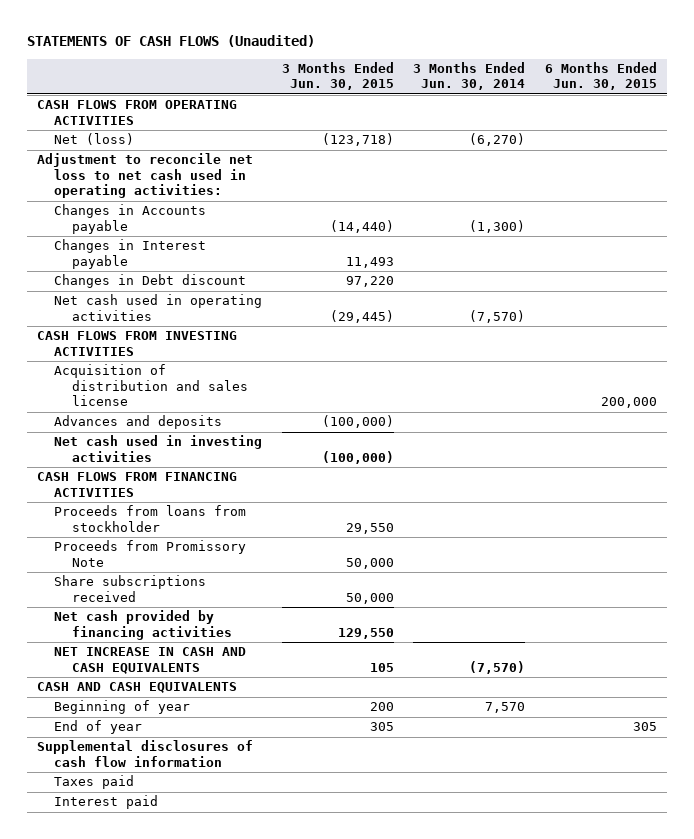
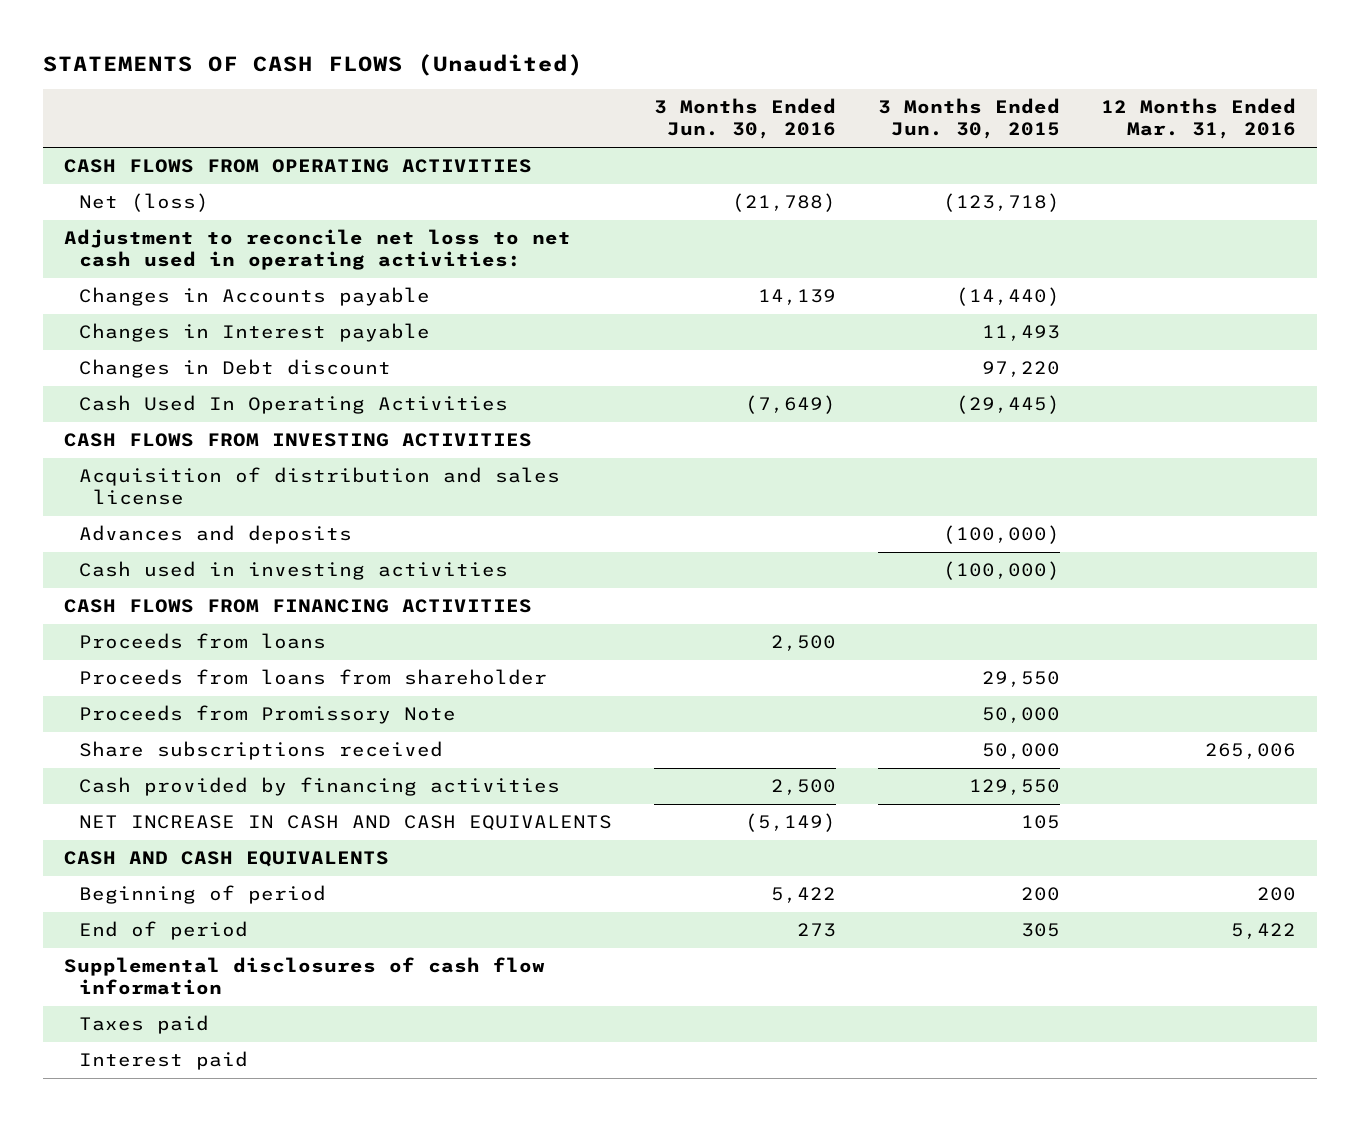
[413,61,526,91] 3 Months Ended Jun. 30, 2014 -> none
[545,61,658,91] 6 Months Ended Jun. 30, 2015 -> none
none -> [653,98,836,140] 3 Months Ended Jun. 30, 2016
none -> [1101,98,1297,140] 12 Months Ended Mar. 31, 2016
[54,294,263,321] Net cash used in operating activities -> [78,395,508,415] Cash Used In Operating Activities
[54,435,263,462] Net cash used in investing activities -> [78,561,508,581] Cash used in investing activities
none -> [78,633,326,650] Proceeds from loans
[54,505,247,532] Proceeds from loans from stockholder -> [78,669,547,686] Proceeds from loans from shareholder
[54,610,232,640] Net cash provided by financing activities -> [78,777,560,797] Cash provided by financing activities
[54,700,191,715] Beginning of year -> [78,885,326,905] Beginning of period
[54,720,143,735] End of year -> [78,921,248,941] End of period

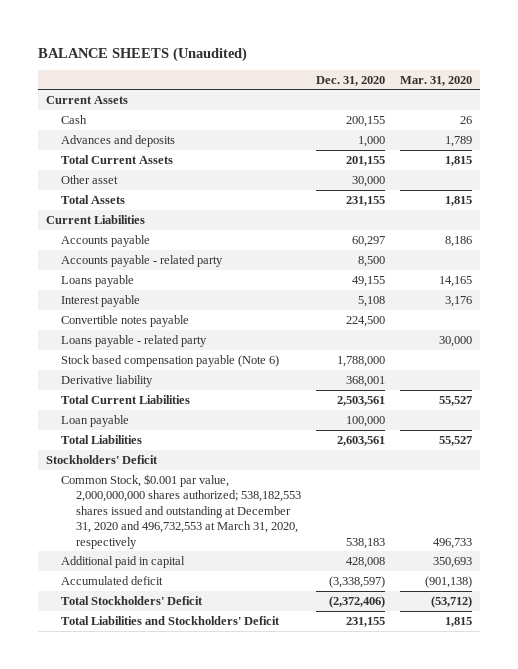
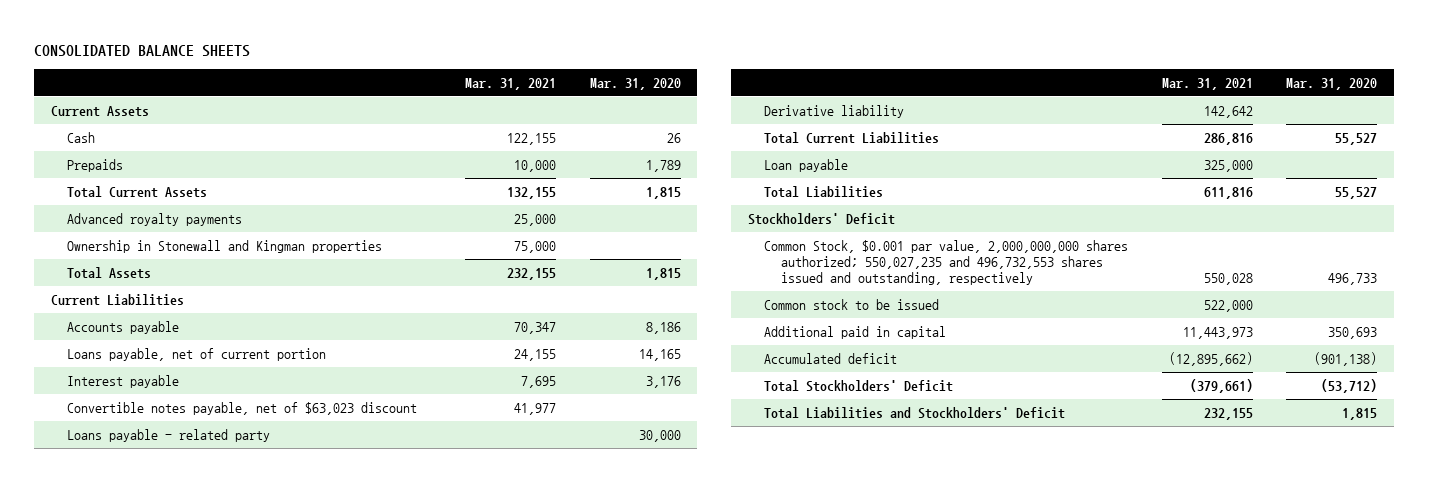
[38,46,248,62] BALANCE SHEETS (Unaudited) -> [34,45,251,58] CONSOLIDATED BALANCE SHEETS
[315,75,385,86] Dec. 31, 2020 -> none
none -> [465,77,557,90] Mar. 31, 2021
[60,134,175,147] Advances and deposits -> [67,158,124,172] Prepaids
none -> [67,212,243,226] Advanced royalty payments
[60,174,118,184] Other asset -> [67,239,383,253] Ownership in Stonewall and Kingman properties
[60,254,223,267] Accounts payable - related party -> none
[60,274,134,287] Loans payable -> [67,347,327,361] Loans payable, net of current portion
[60,314,189,327] Convertible notes payable -> [67,401,418,415] Convertible notes payable, net of $63,023 discount
[60,354,279,367] Stock based compensation payable (Note 6) -> none
[60,473,301,549] Common Stock, $0.001 par value, 2,000,000,000 shares authorized; 538,182,553 shares issued and outstanding at December 31, 2020 and 496,732,553 at March 31, 2020, respectively -> [764,239,1129,286] Common Stock, $0.001 par value, 2,000,000,000 shares authorized; 550,027,235 and 496,732,553 shares issued and outstanding, respectively
none -> [764,298,940,310] Common stock to be issued

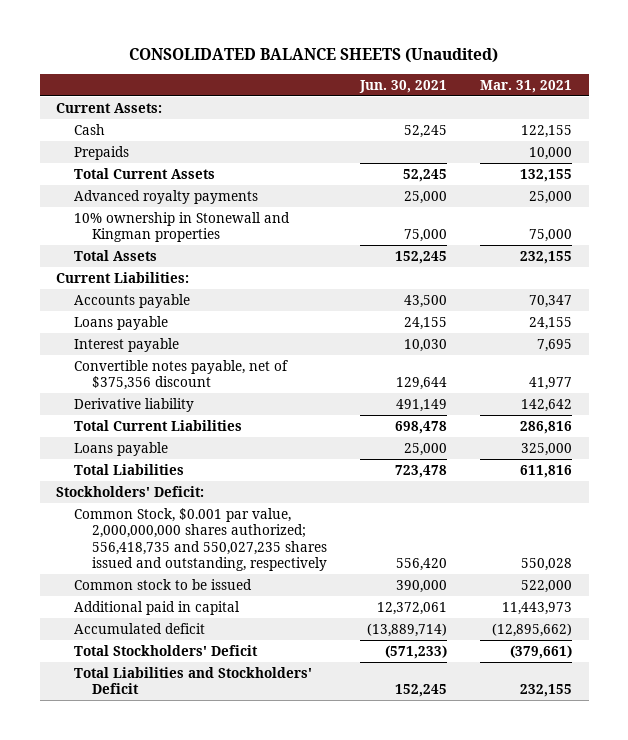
[34,45,251,58] CONSOLIDATED BALANCE SHEETS -> [129,48,499,64] CONSOLIDATED BALANCE SHEETS (Unaudited)
[589,77,681,90] Mar. 31, 2020 -> none
none -> [359,79,448,93] Jun. 30, 2021
[51,105,150,117] Current Assets -> [56,102,163,113] Current Assets:
[67,239,383,253] Ownership in Stonewall and Kingman properties -> [74,211,291,243] 10% ownership in Stonewall and Kingman properties
[51,293,185,306] Current Liabilities -> [56,271,190,283] Current Liabilities:
[67,347,327,361] Loans payable, net of current portion -> [74,315,169,330] Loans payable
[67,428,271,442] Loans payable - related party -> none
[67,401,418,415] Convertible notes payable, net of $63,023 discount -> [74,359,289,391] Convertible notes payable, net of $375,356 discount
[764,158,849,172] Loan payable -> [74,441,169,456] Loans payable
[747,212,895,225] Stockholders' Deficit -> [56,485,205,497] Stockholders' Deficit:
[764,239,1129,286] Common Stock, $0.001 par value, 2,000,000,000 shares authorized; 550,027,235 and 496,732,553 shares issued and outstanding, respectively -> [74,507,327,572] Common Stock, $0.001 par value, 2,000,000,000 shares authorized; 556,418,735 and 550,027,235 shares issued and outstanding, respectively

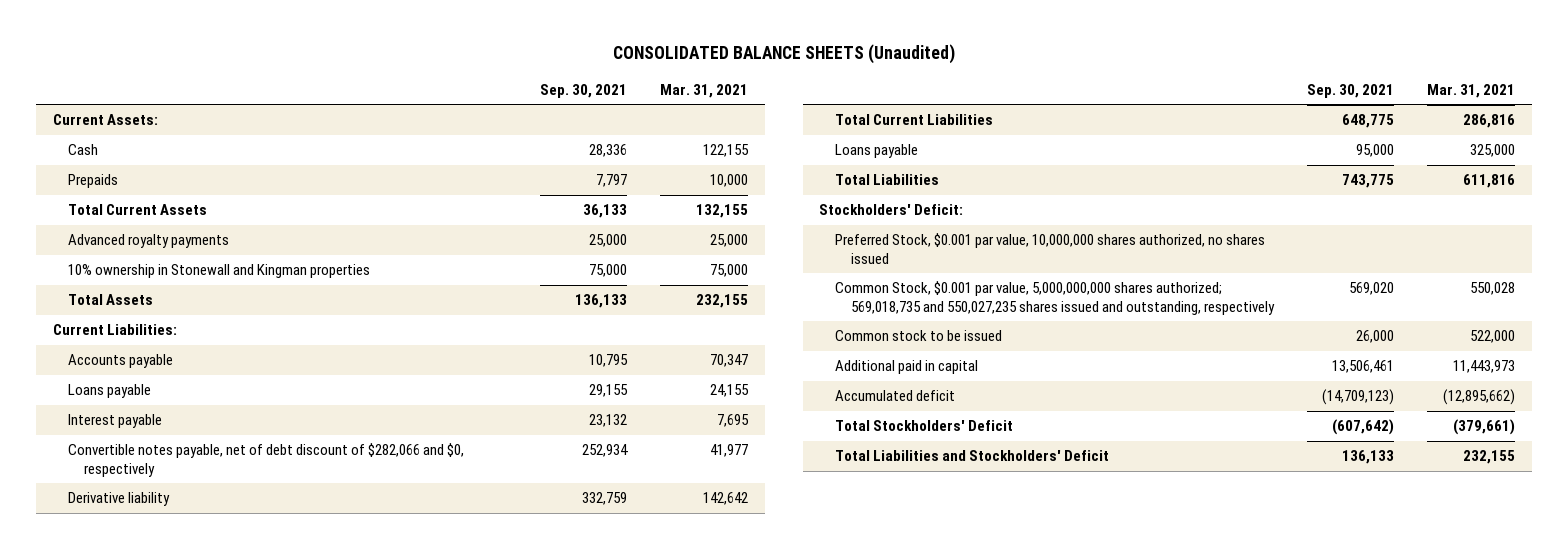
[359,79,448,93] Jun. 30, 2021 -> none
none -> [540,83,628,98] Sep. 30, 2021
[74,359,289,391] Convertible notes payable, net of $375,356 discount -> [68,443,465,477] Convertible notes payable, net of debt discount of $282,066 and $0, respectively
none -> [834,233,1265,264] Preferred Stock, $0.001 par value, 10,000,000 shares authorized, no shares issued
[74,507,327,572] Common Stock, $0.001 par value, 2,000,000,000 shares authorized; 556,418,735 and 550,027,235 shares issued and outstanding, respectively -> [834,281,1275,315] Common Stock, $0.001 par value, 5,000,000,000 shares authorized; 569,018,735 and 550,027,235 shares issued and outstanding, respectively

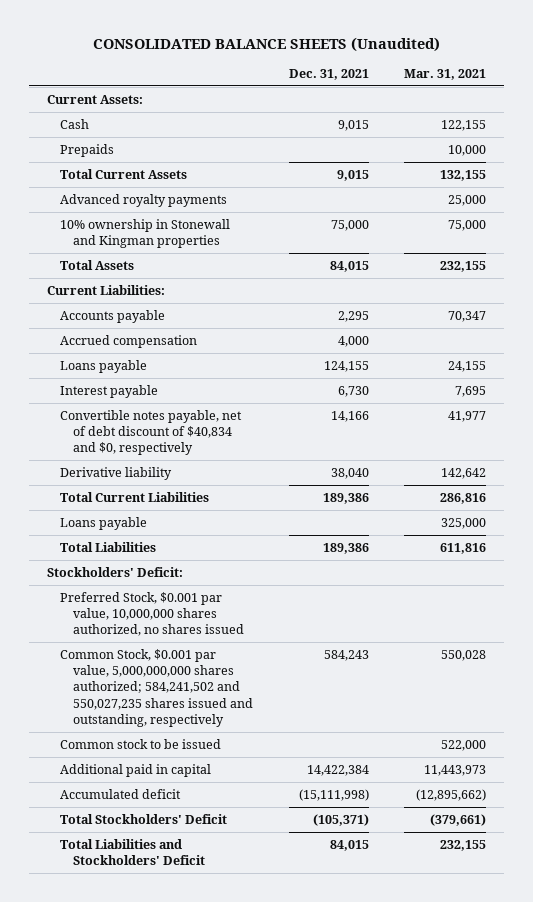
[540,83,628,98] Sep. 30, 2021 -> none
none -> [288,69,369,81] Dec. 31, 2021
none -> [59,334,197,348] Accrued compensation
[68,443,465,477] Convertible notes payable, net of debt discount of $282,066 and $0, respectively -> [59,409,242,456] Convertible notes payable, net of debt discount of $40,834 and $0, respectively
[834,281,1275,315] Common Stock, $0.001 par value, 5,000,000,000 shares authorized; 569,018,735 and 550,027,235 shares issued and outstanding, respectively -> [59,648,254,728] Common Stock, $0.001 par value, 5,000,000,000 shares authorized; 584,241,502 and 550,027,235 shares issued and outstanding, respectively

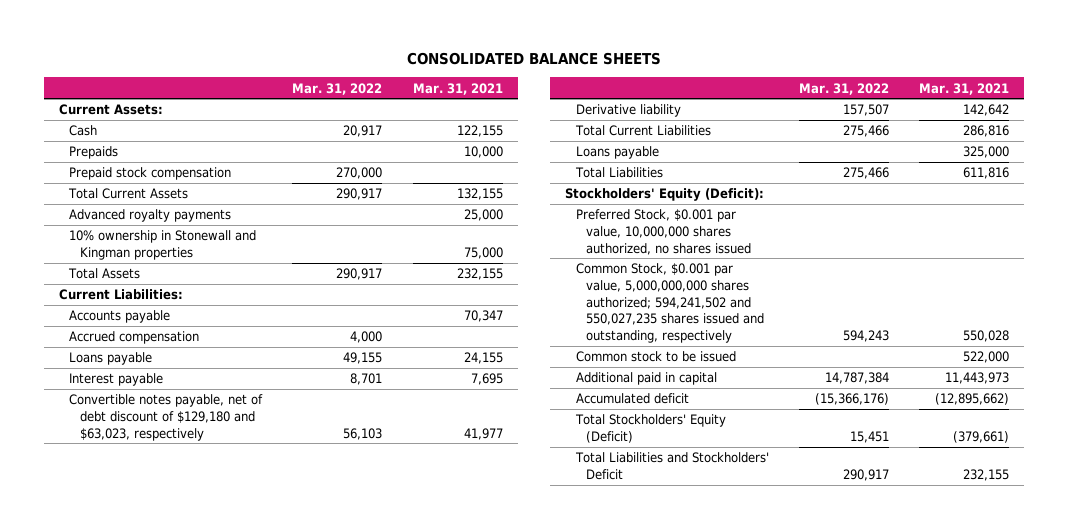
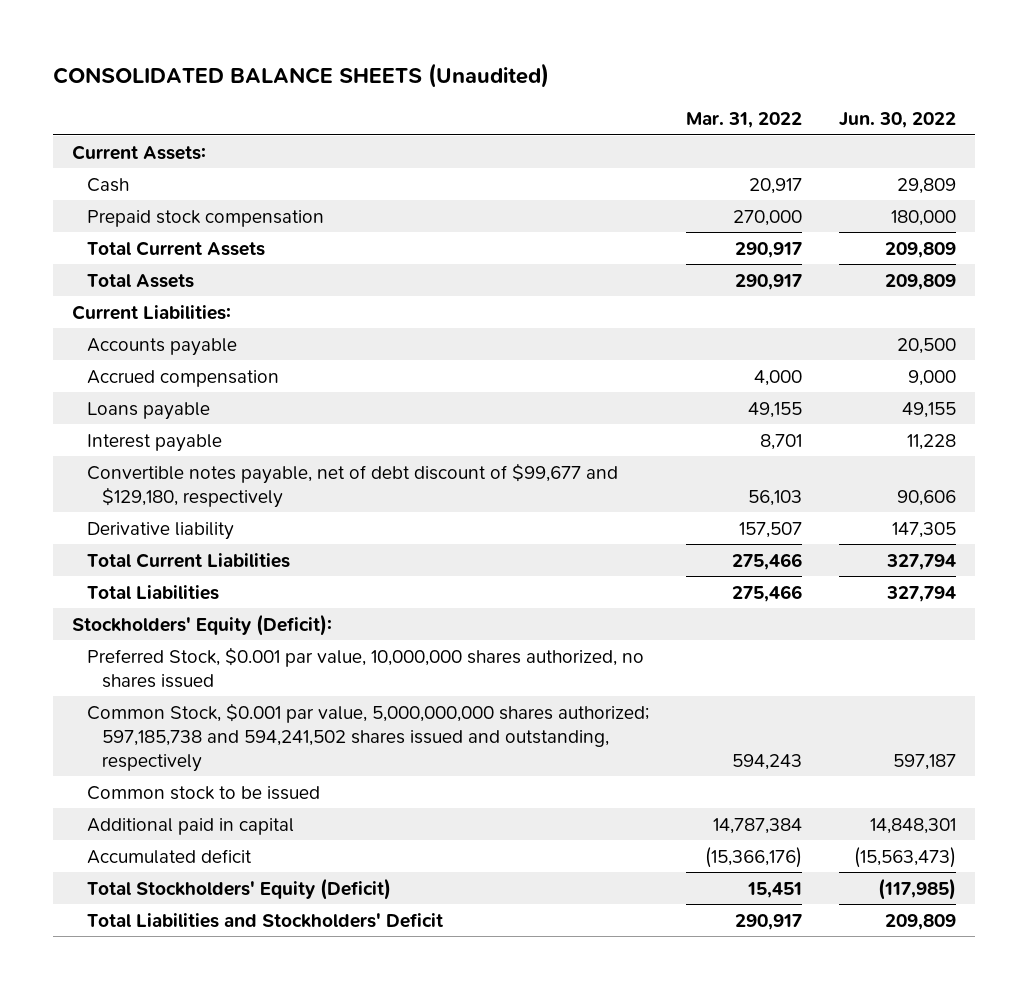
[406,52,661,66] CONSOLIDATED BALANCE SHEETS -> [53,63,550,89] CONSOLIDATED BALANCE SHEETS (Unaudited)
[412,82,503,95] Mar. 31, 2021 -> none
none -> [839,111,957,128] Jun. 30, 2022
[69,146,119,160] Prepaids -> none
[69,209,232,223] Advanced royalty payments -> none
[69,230,257,261] 10% ownership in Stonewall and Kingman properties -> none
[69,394,264,441] Convertible notes payable, net of debt discount of $129,180 and $63,023, respectively -> [86,462,618,508] Convertible notes payable, net of debt discount of $99,677 and $129,180, respectively
[575,146,659,160] Loans payable -> none
[575,263,765,343] Common Stock, $0.001 par value, 5,000,000,000 shares authorized; 594,241,502 and 550,027,235 shares issued and outstanding, respectively -> [86,702,649,772] Common Stock, $0.001 par value, 5,000,000,000 shares authorized; 597,185,738 and 594,241,502 shares issued and outstanding, respectively

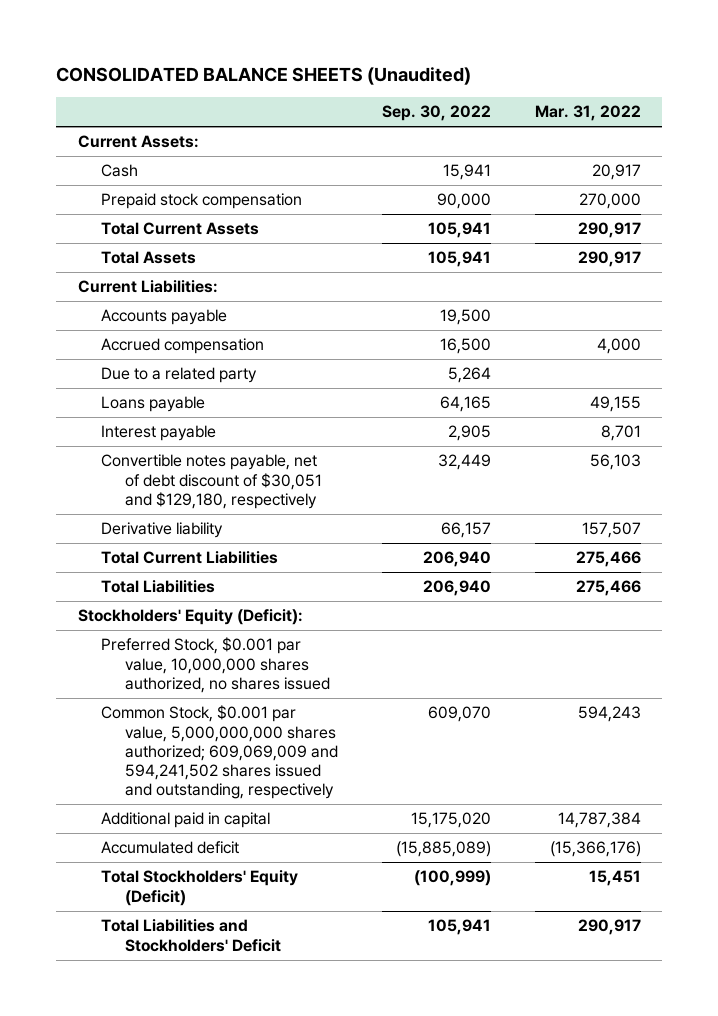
[839,111,957,128] Jun. 30, 2022 -> none
none -> [381,105,491,122] Sep. 30, 2022
none -> [101,367,258,384] Due to a related party
[86,462,618,508] Convertible notes payable, net of debt discount of $99,677 and $129,180, respectively -> [101,454,323,509] Convertible notes payable, net of debt discount of $30,051 and $129,180, respectively
[86,785,320,800] Common stock to be issued -> none
[86,702,649,772] Common Stock, $0.001 par value, 5,000,000,000 shares authorized; 597,185,738 and 594,241,502 shares issued and outstanding, respectively -> [101,705,339,800] Common Stock, $0.001 par value, 5,000,000,000 shares authorized; 609,069,009 and 594,241,502 shares issued and outstanding, respectively

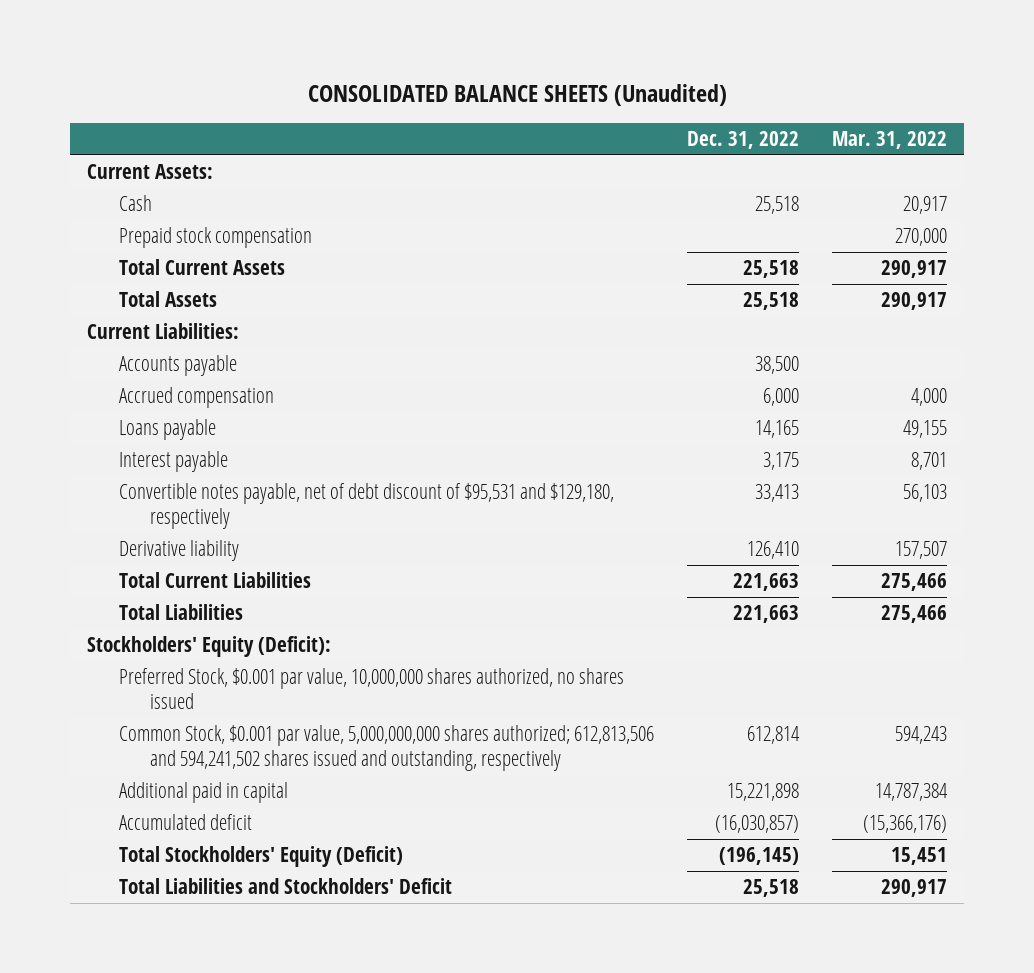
[381,105,491,122] Sep. 30, 2022 -> none
none -> [686,131,799,150] Dec. 31, 2022
[101,367,258,384] Due to a related party -> none
[101,454,323,509] Convertible notes payable, net of debt discount of $30,051 and $129,180, respectively -> [118,483,614,530] Convertible notes payable, net of debt discount of $95,531 and $129,180, respectively
[101,705,339,800] Common Stock, $0.001 par value, 5,000,000,000 shares authorized; 609,069,009 and 594,241,502 shares issued and outstanding, respectively -> [118,725,654,772] Common Stock, $0.001 par value, 5,000,000,000 shares authorized; 612,813,506 and 594,241,502 shares issued and outstanding, respectively

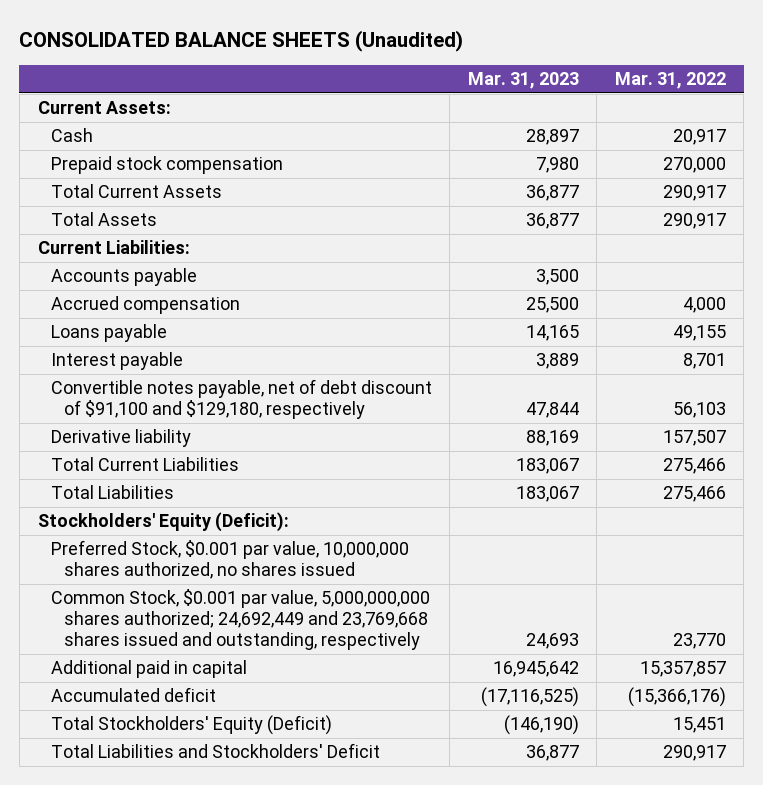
[686,131,799,150] Dec. 31, 2022 -> none
none -> [467,72,579,90] Mar. 31, 2023
[118,483,614,530] Convertible notes payable, net of debt discount of $95,531 and $129,180, respectively -> [50,379,432,420] Convertible notes payable, net of debt discount of $91,100 and $129,180, respectively
[118,725,654,772] Common Stock, $0.001 par value, 5,000,000,000 shares authorized; 612,813,506 and 594,241,502 shares issued and outstanding, respectively -> [50,589,430,651] Common Stock, $0.001 par value, 5,000,000,000 shares authorized; 24,692,449 and 23,769,668 shares issued and outstanding, respectively
[895,726,948,745] 594,243 -> [672,633,726,650] 23,770
[875,783,949,802] 14,787,384 -> [639,661,726,678] 15,357,857

